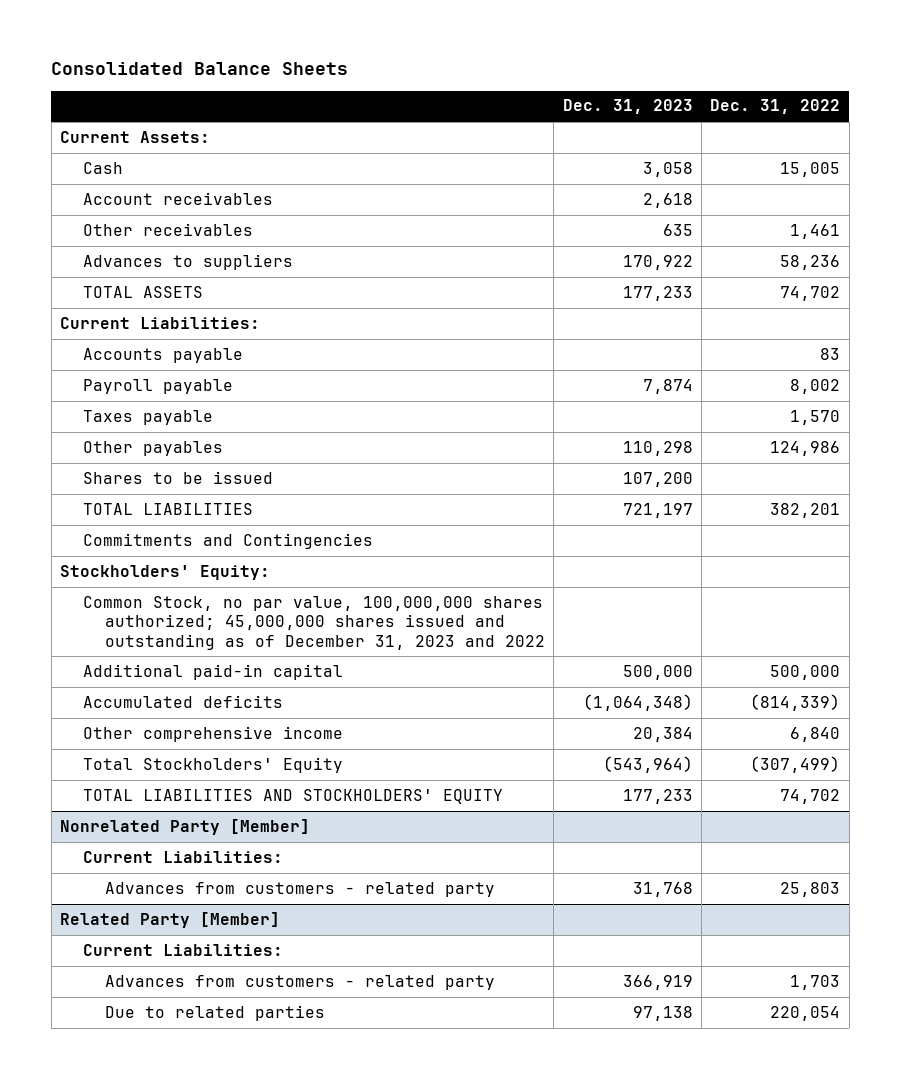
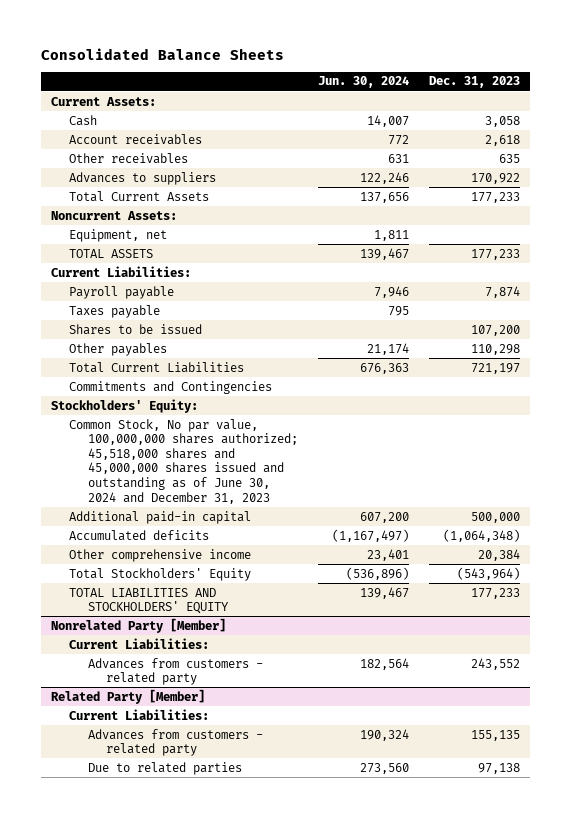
[710,99,841,115] Dec. 31, 2022 -> none
none -> [317,76,409,89] Jun. 30, 2024
none -> [69,190,210,202] Total Current Assets
none -> [50,210,177,220] Noncurrent Assets:
none -> [69,228,168,242] Equipment, net
[82,347,243,363] Accounts payable -> none
[82,440,223,456] Other payables -> [69,342,168,356] Other payables
[82,502,253,515] TOTAL LIABILITIES -> [69,361,245,373] Total Current Liabilities
[82,595,545,650] Common Stock, no par value, 100,000,000 shares authorized; 45,000,000 shares issued and outstanding as of December 31, 2023 and 2022 -> [69,418,298,504] Common Stock, No par value, 100,000,000 shares authorized; 45,518,000 shares and 45,000,000 shares issued and outstanding as of June 30, 2024 and December 31, 2023
[632,881,693,897] 31,768 -> [470,657,520,670] 243,552
[622,974,693,990] 366,919 -> [470,729,520,741] 155,135

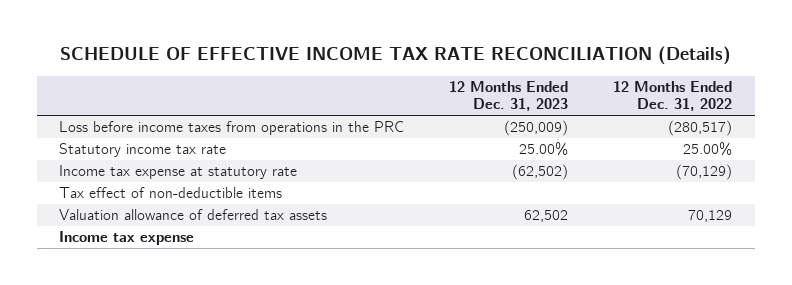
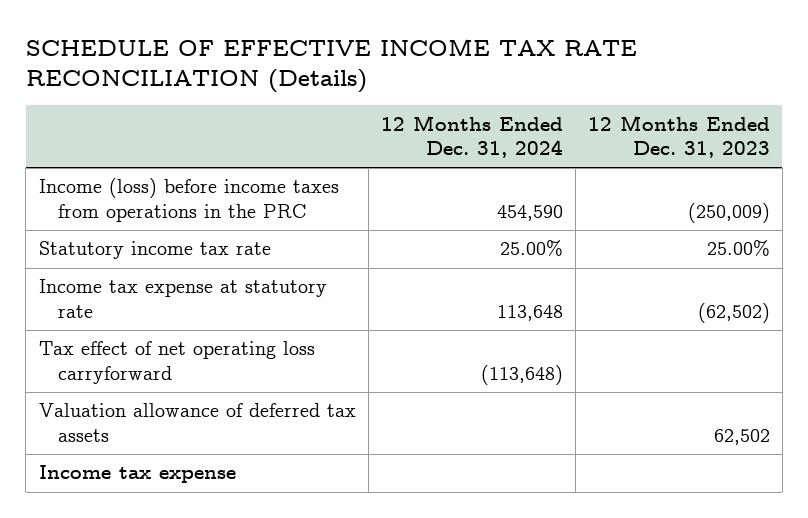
[613,80,733,112] 12 Months Ended Dec. 31, 2022 -> none
none -> [380,114,563,159] 12 Months Ended Dec. 31, 2024
[59,121,405,136] Loss before income taxes from operations in the PRC -> [38,178,339,222] Income (loss) before income taxes from operations in the PRC
[59,187,283,199] Tax effect of non-deductible items -> none
none -> [38,341,315,384] Tax effect of net operating loss carryforward

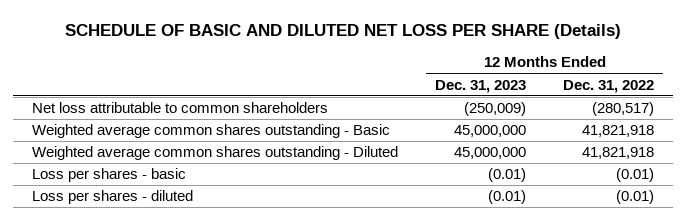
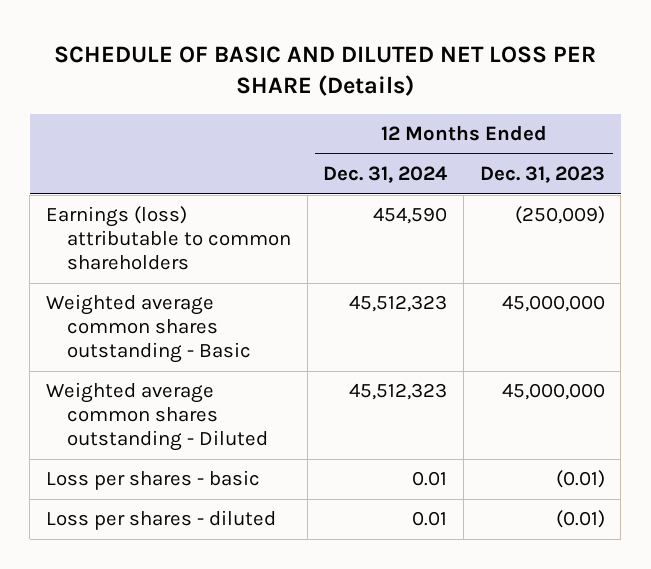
[563,79,655,93] Dec. 31, 2022 -> none
none -> [323,166,448,184] Dec. 31, 2024
[31,102,328,114] Net loss attributable to common shareholders -> [46,206,291,271] Earnings (loss) attributable to common shareholders

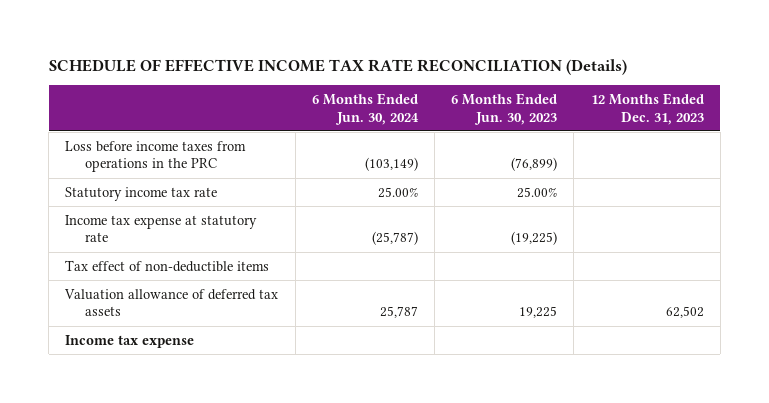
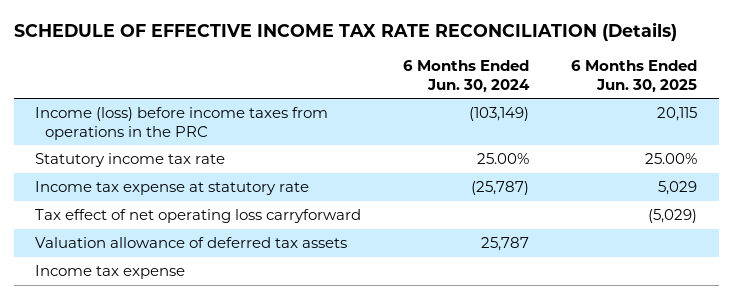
[451,92,558,125] 6 Months Ended Jun. 30, 2023 -> none
[590,92,704,125] 12 Months Ended Dec. 31, 2023 -> none
none -> [571,60,698,93] 6 Months Ended Jun. 30, 2025
[65,140,247,173] Loss before income taxes from operations in the PRC -> [34,107,328,140] Income (loss) before income taxes from operations in the PRC
[65,259,270,272] Tax effect of non-deductible items -> none
none -> [34,209,361,224] Tax effect of net operating loss carryforward

